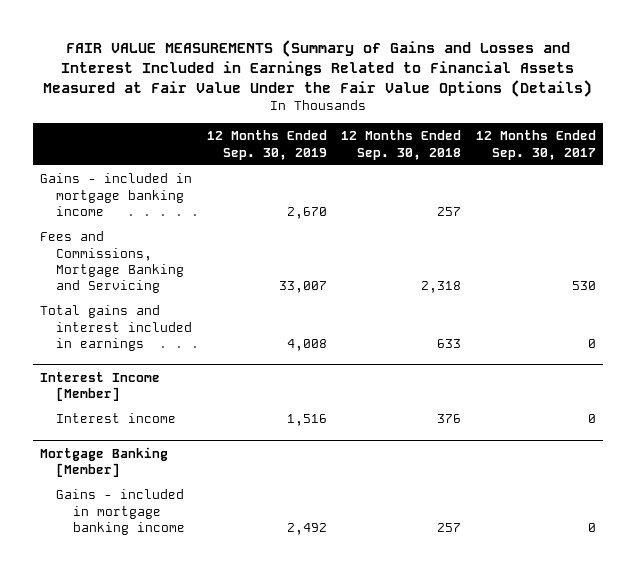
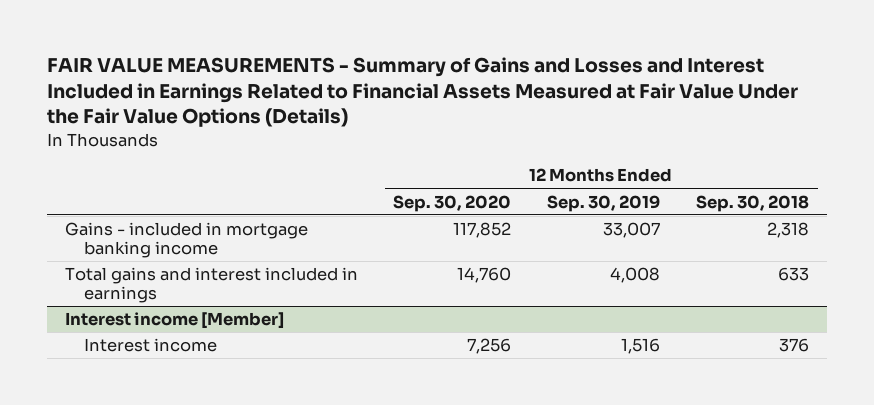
[42,39,592,97] FAIR VALUE MEASUREMENTS (Summary of Gains and Losses and Interest Included in Earnings Related to Financial Assets Measured at Fair Value Under the Fair Value Options (Details) -> [46,57,798,128] FAIR VALUE MEASUREMENTS - Summary of Gains and Losses and Interest Included in Earnings Related to Financial Assets Measured at Fair Value Under the Fair Value Options (Details)
[475,130,596,160] 12 Months Ended Sep. 30, 2017 -> none
none -> [393,194,512,212] Sep. 30, 2020
[39,231,185,293] Fees and Commissions, Mortgage Banking and Servicing -> none
[286,206,327,219] 2,670 -> [603,222,661,239] 33,007
[437,206,462,216] 257 -> [767,222,810,239] 2,318
[39,371,160,401] Interest Income [Member] -> [64,312,284,330] Interest income [Member]
[39,446,168,477] Mortgage Banking [Member] -> none
[56,489,185,535] Gains - included in mortgage banking income -> none

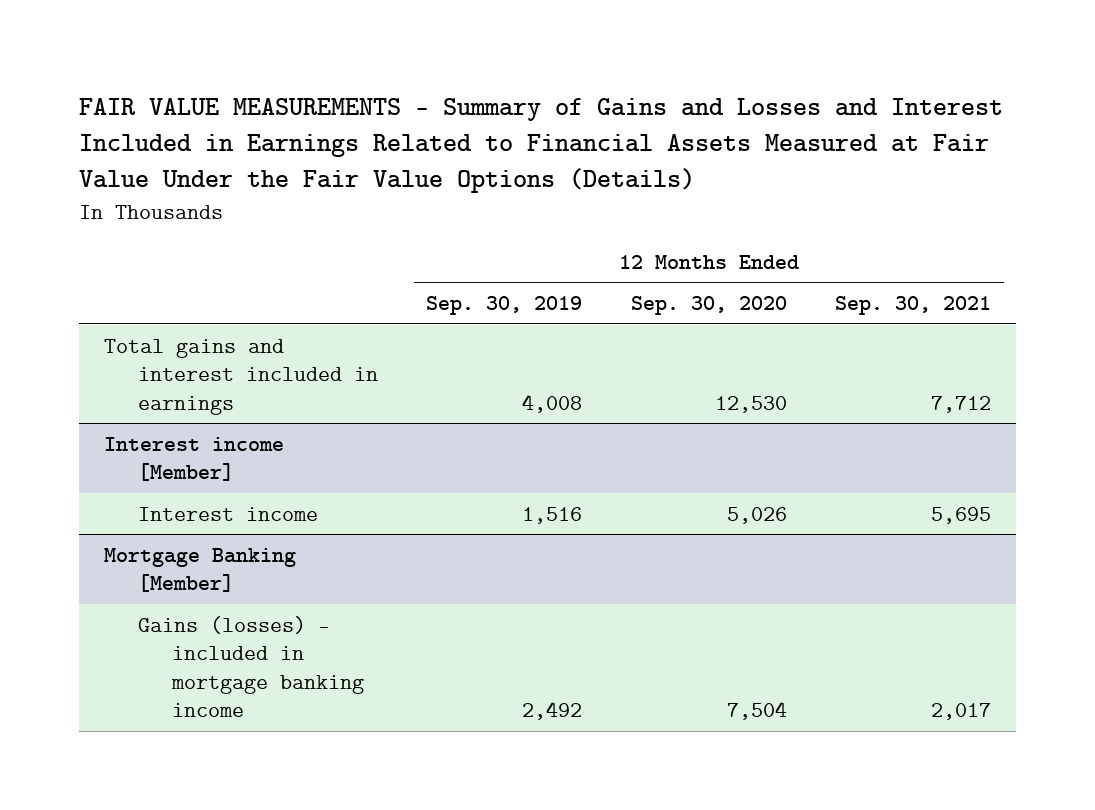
[696,194,810,212] Sep. 30, 2018 -> none
none -> [835,296,992,316] Sep. 30, 2021
[64,222,308,259] Gains - included in mortgage banking income -> none
[457,267,512,284] 14,760 -> [714,395,787,413] 12,530
[467,338,512,355] 7,256 -> [726,506,787,524] 5,026
none -> [103,547,296,593] Mortgage Banking [Member]
none -> [137,615,364,718] Gains (losses) - included in mortgage banking income

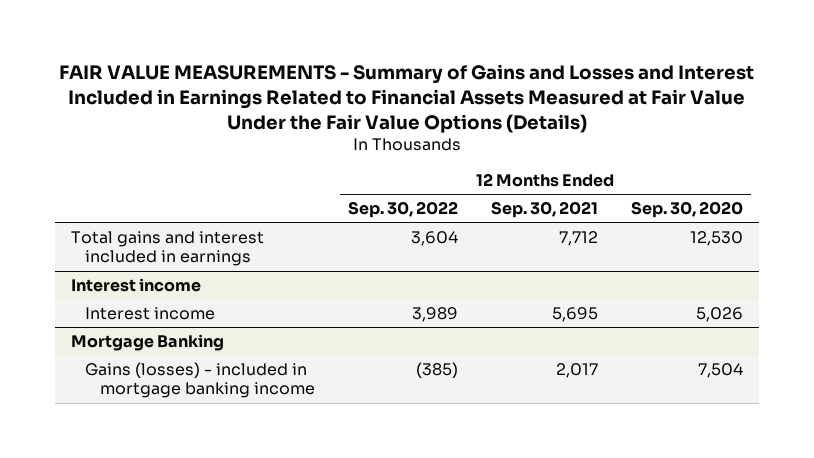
[426,296,583,316] Sep. 30, 2019 -> none
none -> [347,201,458,219] Sep. 30, 2022
[103,436,284,482] Interest income [Member] -> [71,277,202,292] Interest income
[103,547,296,593] Mortgage Banking [Member] -> [71,333,225,351] Mortgage Banking

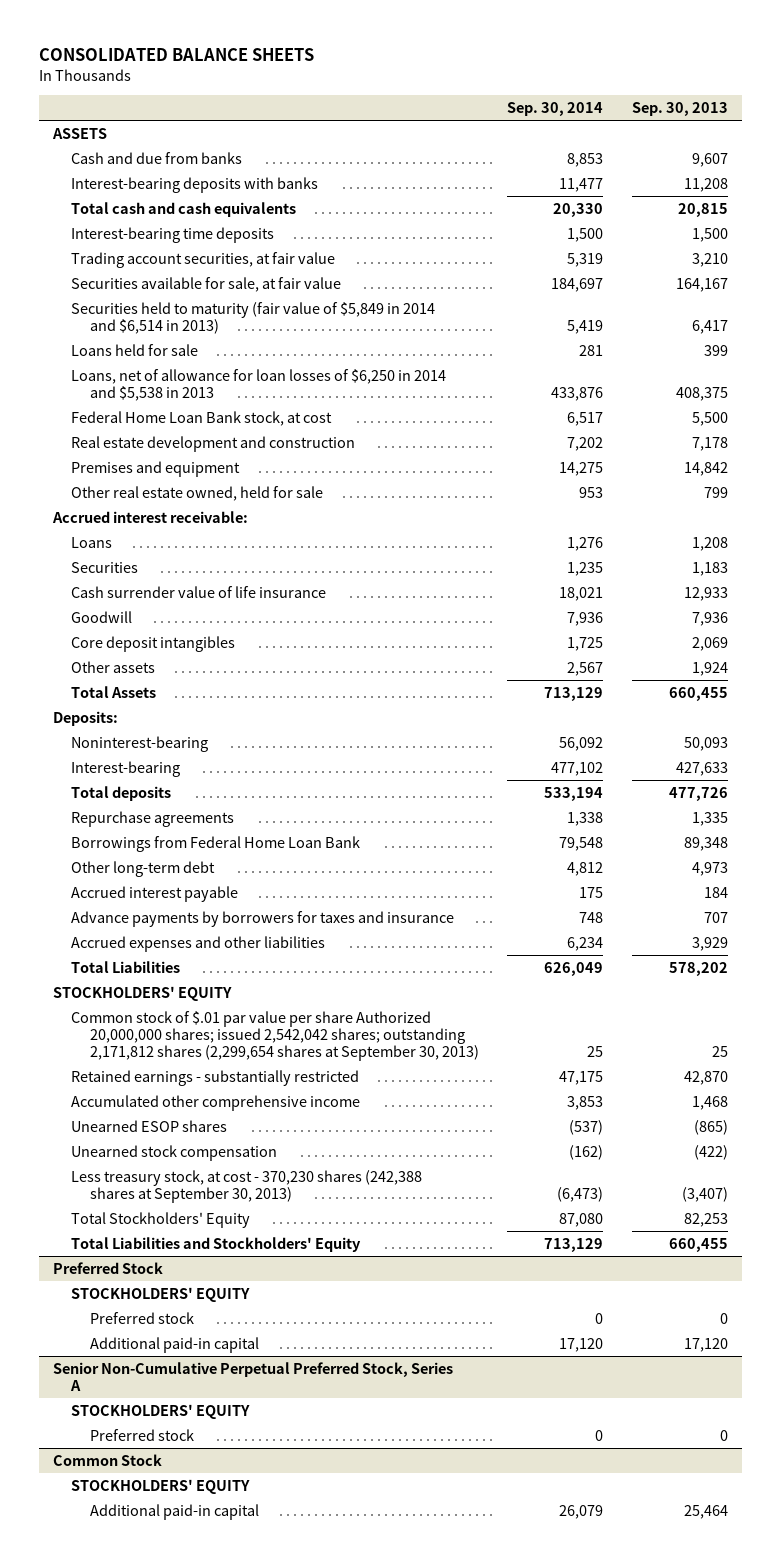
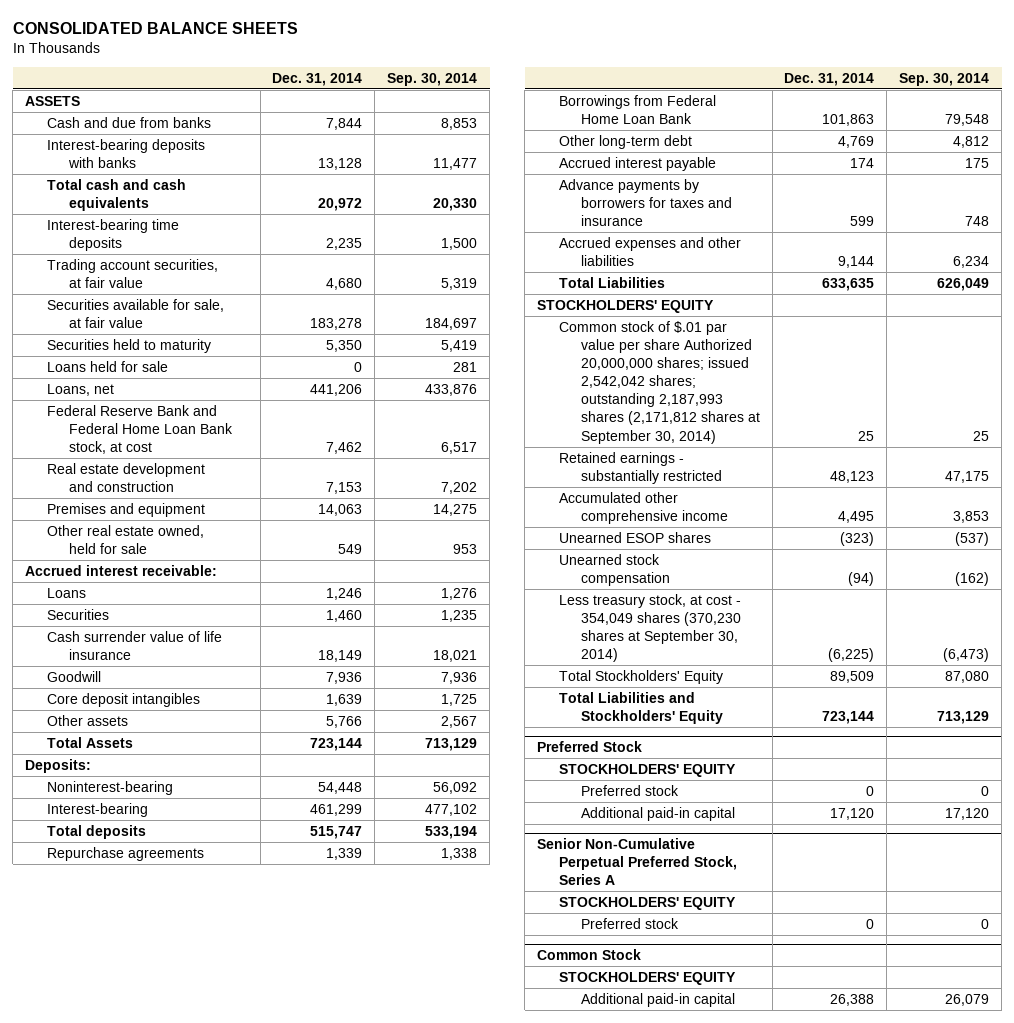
[631,101,728,116] Sep. 30, 2013 -> none
none -> [272,72,363,86] Dec. 31, 2014
[71,301,436,334] Securities held to maturity (fair value of $5,849 in 2014 and $6,514 in 2013) -> [46,338,211,353] Securities held to maturity
[71,368,447,401] Loans, net of allowance for loan losses of $6,250 in 2014 and $5,538 in 2013 -> [46,383,114,396] Loans, net
[71,410,333,426] Federal Home Loan Bank stock, at cost -> [46,404,233,455] Federal Reserve Bank and Federal Home Loan Bank stock, at cost
[71,1010,479,1061] Common stock of $.01 par value per share Authorized 20,000,000 shares; issued 2,542,042 shares; outstanding 2,171,812 shares (2,299,654 shares at September 30, 2013) -> [558,320,760,444] Common stock of $.01 par value per share Authorized 20,000,000 shares; issued 2,542,042 shares; outstanding 2,187,993 shares (2,171,812 shares at September 30, 2014)
[71,1169,423,1203] Less treasury stock, at cost - 370,230 shares (242,388 shares at September 30, 2013) -> [558,593,741,663] Less treasury stock, at cost - 354,049 shares (370,230 shares at September 30, 2014)

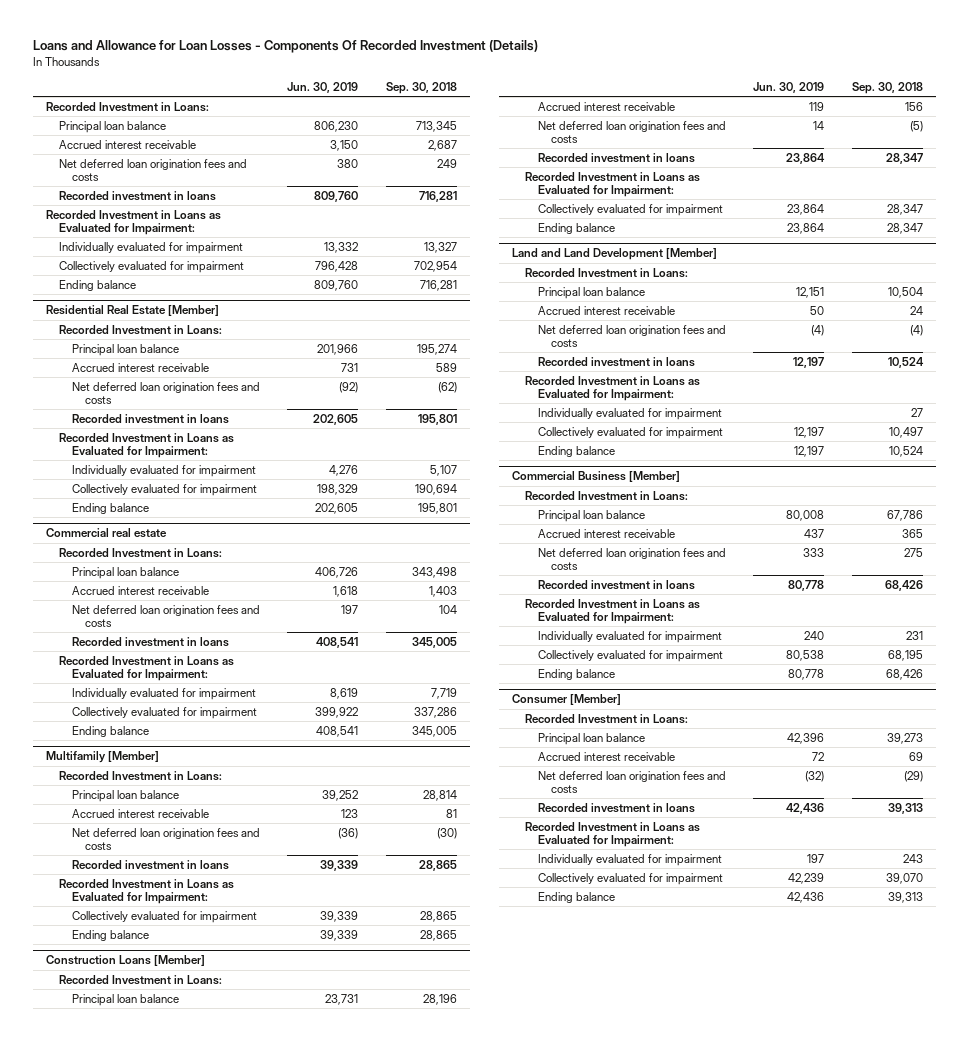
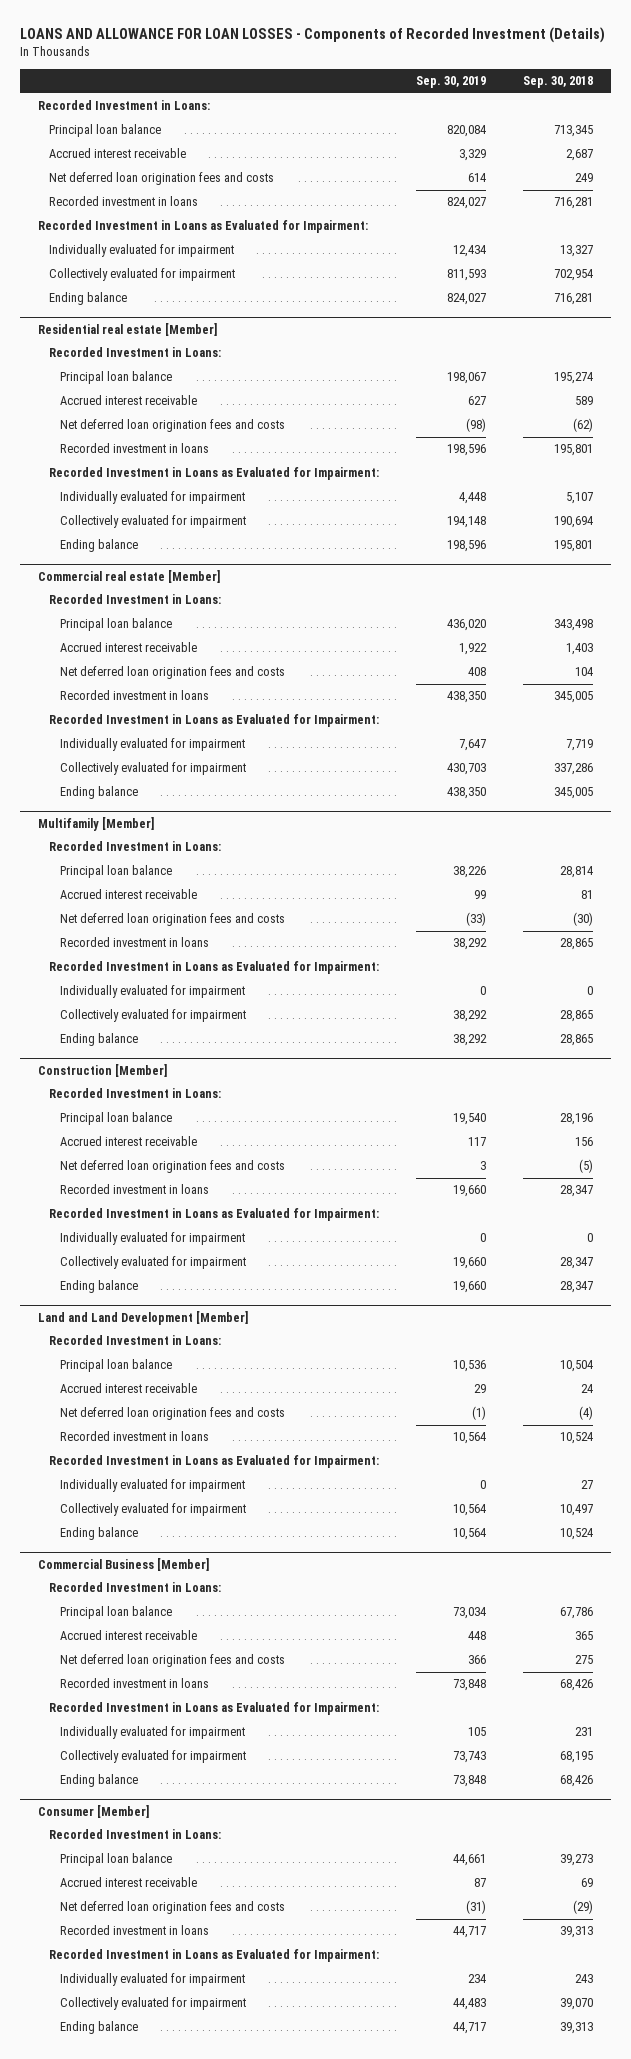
[32,40,538,54] Loans and Allowance for Loan Losses - Components Of Recorded Investment (Details) -> [19,27,605,44] LOANS AND ALLOWANCE FOR LOAN LOSSES - Components of Recorded Investment (Details)
[287,81,359,93] Jun. 30, 2019 -> none
none -> [415,76,486,89] Sep. 30, 2019
[46,305,220,317] Residential Real Estate [Member] -> [38,322,218,336] Residential real estate [Member]
[46,528,168,539] Commercial real estate -> [38,569,221,583] Commercial real estate [Member]
none -> [59,985,245,999] Individually evaluated for impairment
[46,955,206,967] Construction Loans [Member] -> [38,1063,168,1077] Construction [Member]
none -> [59,1232,245,1246] Individually evaluated for impairment

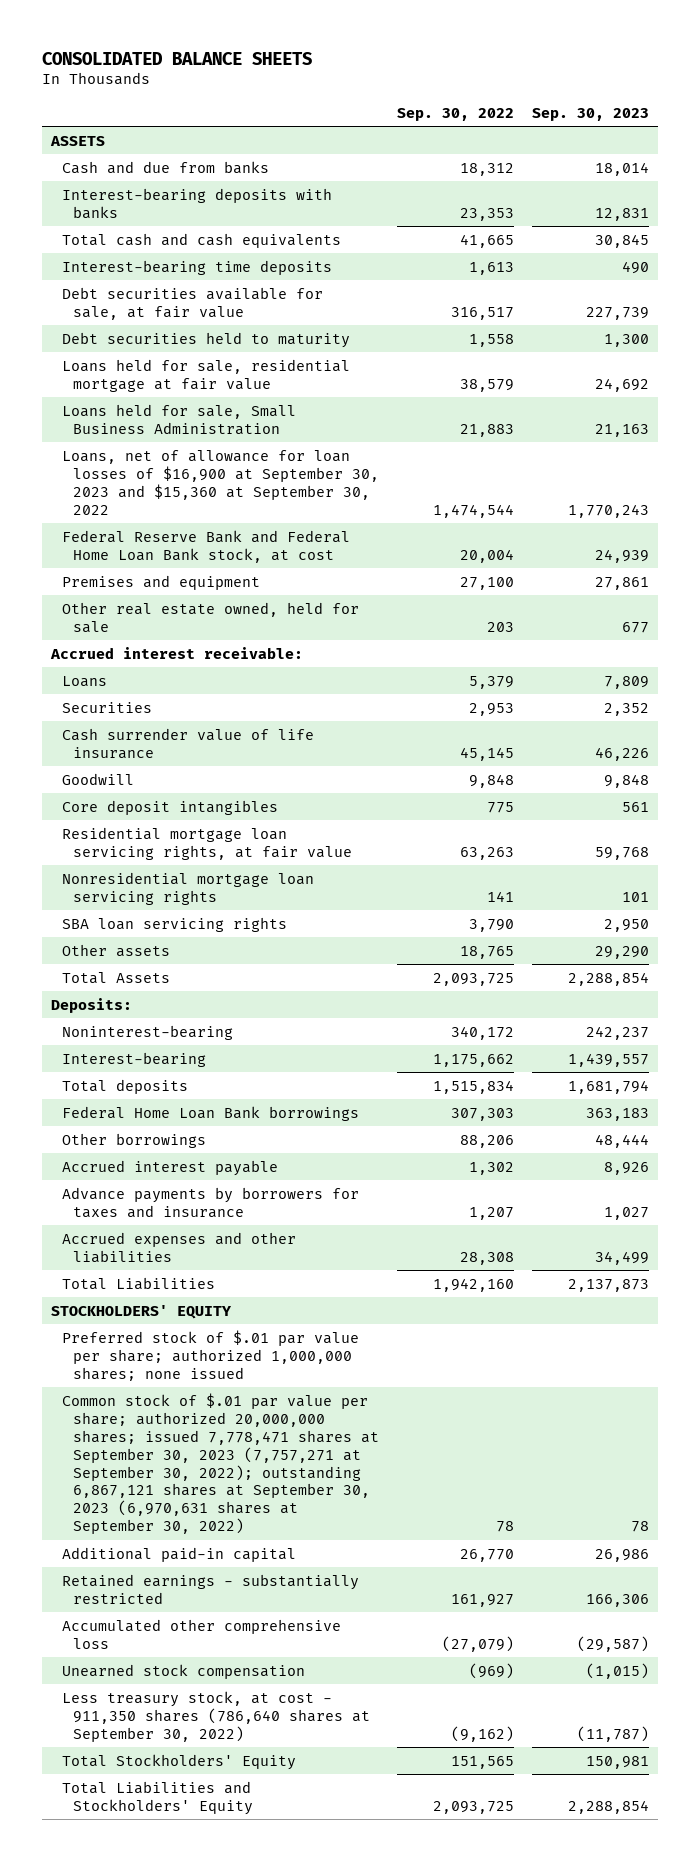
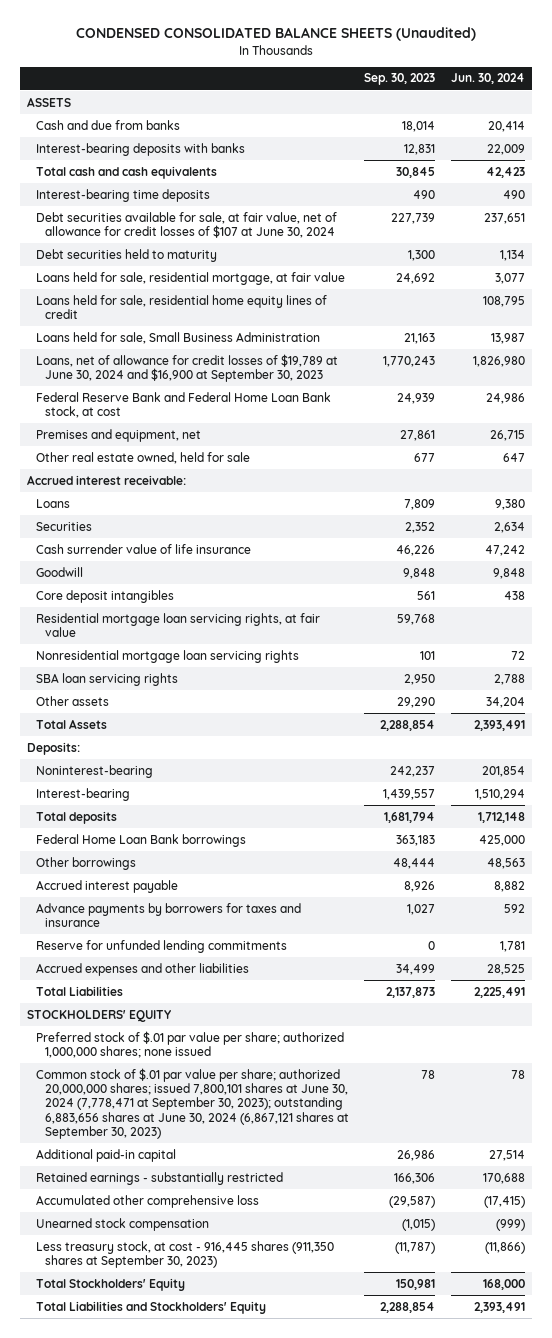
[41,51,312,65] CONSOLIDATED BALANCE SHEETS -> [75,27,476,42] CONDENSED CONSOLIDATED BALANCE SHEETS (Unaudited)
[396,107,514,121] Sep. 30, 2022 -> none
none -> [450,73,525,85] Jun. 30, 2024
[61,286,323,320] Debt securities available for sale, at fair value -> [36,211,338,239] Debt securities available for sale, at fair value, net of allowance for credit losses of $107 at June 30, 2024
[61,358,350,392] Loans held for sale, residential mortgage at fair value -> [36,271,346,285] Loans held for sale, residential mortgage, at fair value
none -> [36,294,328,320] Loans held for sale, residential home equity lines of credit
[61,449,379,515] Loans, net of allowance for loan losses of $16,900 at September 30, 2023 and $15,360 at September 30, 2022 -> [36,353,339,383] Loans, net of allowance for credit losses of $19,789 at June 30, 2024 and $16,900 at September 30, 2023
[61,574,260,590] Premises and equipment -> [36,428,202,442] Premises and equipment, net
none -> [36,939,288,953] Reserve for unfunded lending commitments
[61,1392,379,1535] Common stock of $.01 par value per share; authorized 20,000,000 shares; issued 7,778,471 shares at September 30, 2023 (7,757,271 at September 30, 2022); outstanding 6,867,121 shares at September 30, 2023 (6,970,631 shares at September 30, 2022) -> [36,1067,349,1139] Common stock of $.01 par value per share; authorized 20,000,000 shares; issued 7,800,101 shares at June 30, 2024 (7,778,471 at September 30, 2023); outstanding 6,883,656 shares at June 30, 2024 (6,867,121 shares at September 30, 2023)
[61,1690,370,1742] Less treasury stock, at cost - 911,350 shares (786,640 shares at September 30, 2022) -> [36,1240,335,1269] Less treasury stock, at cost - 916,445 shares (911,350 shares at September 30, 2023)

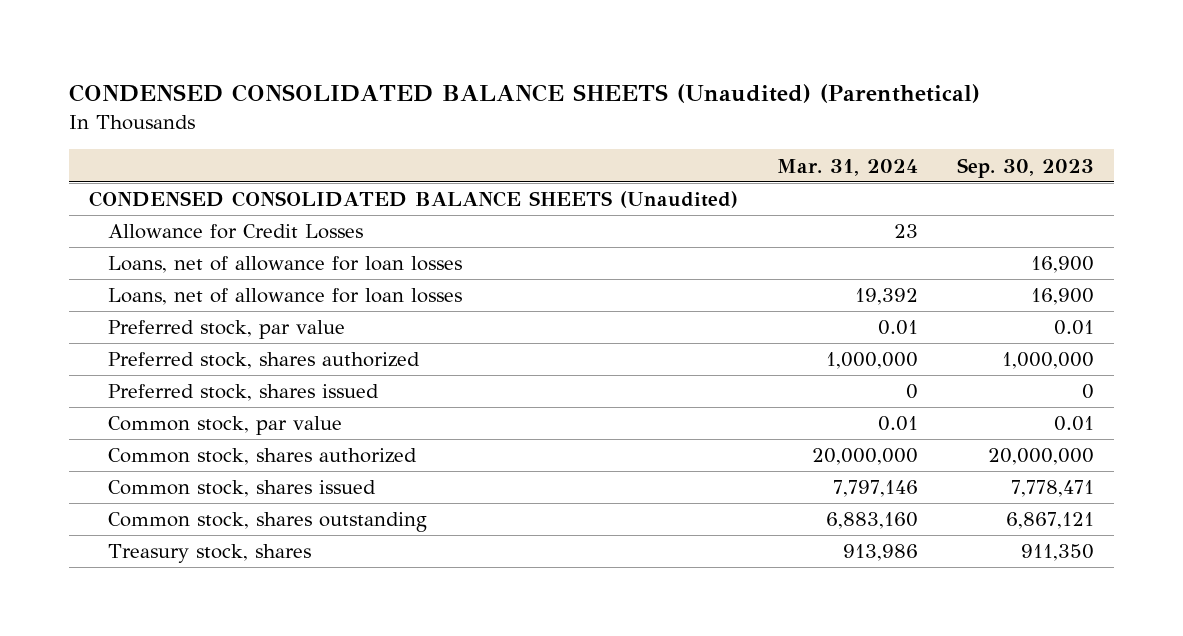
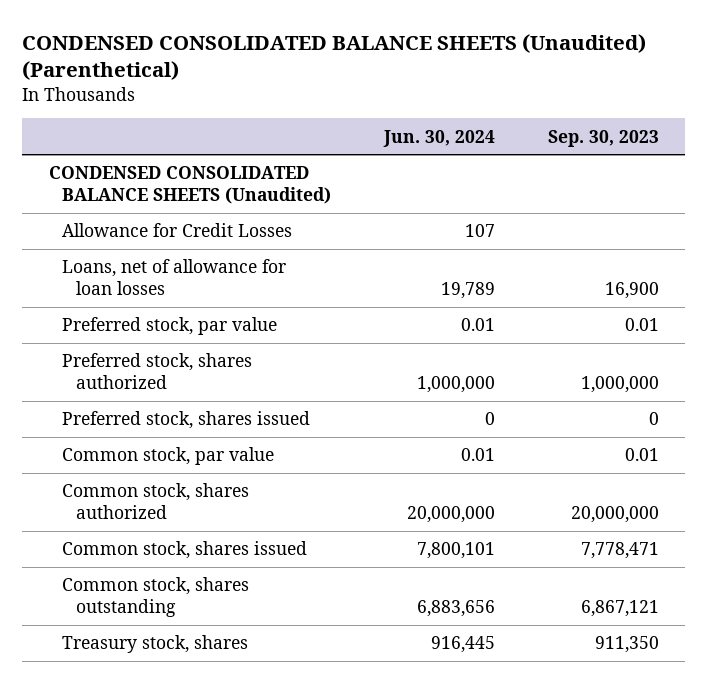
[776,158,918,176] Mar. 31, 2024 -> none
none -> [382,129,495,147] Jun. 30, 2024
[108,288,463,306] Loans, net of allowance for loan losses -> none

